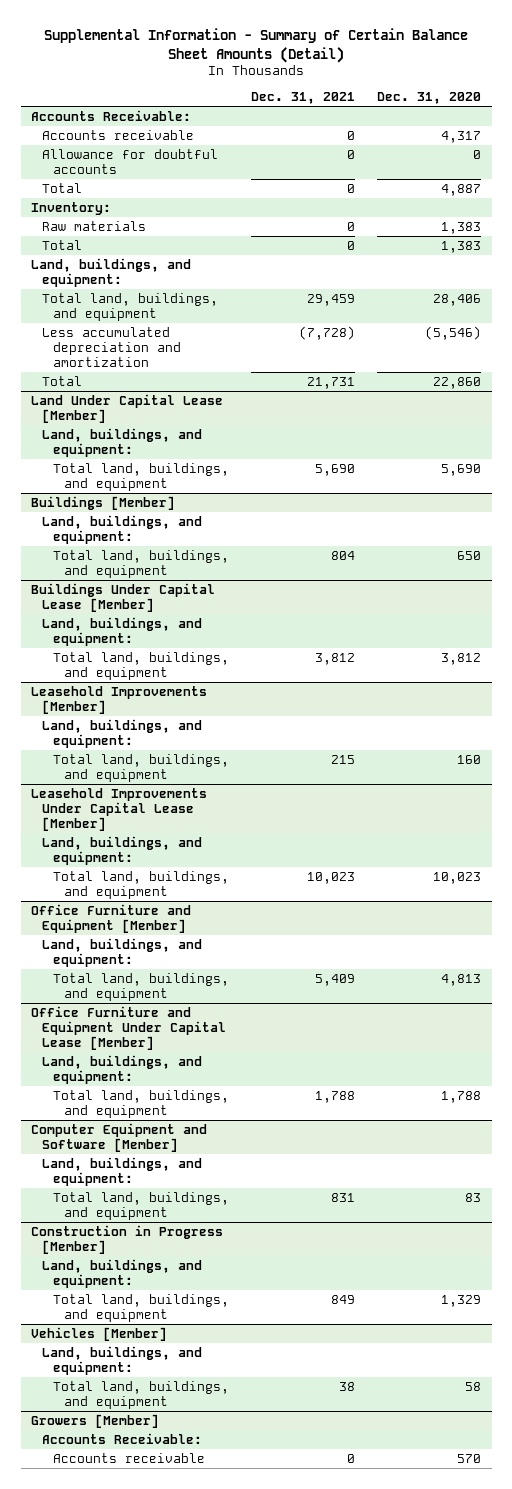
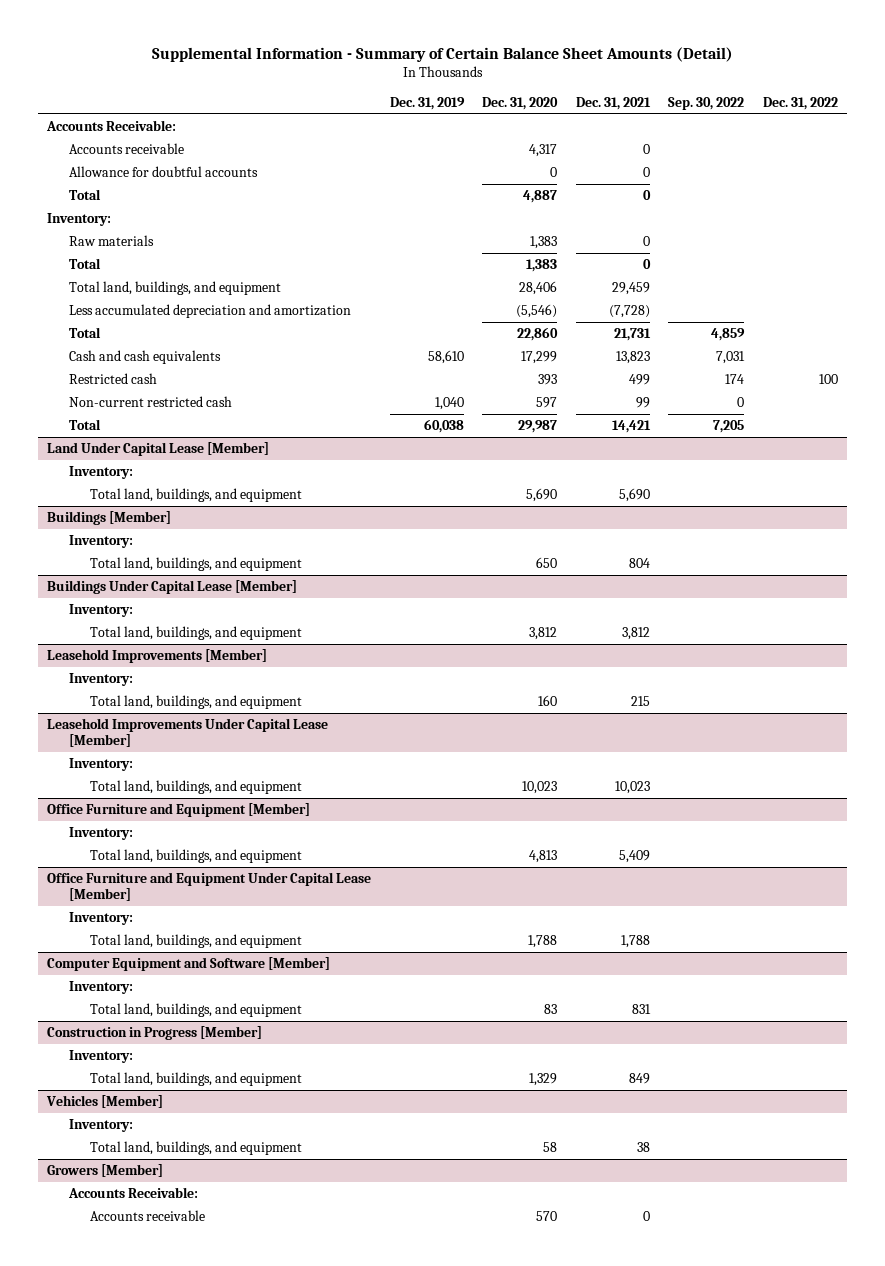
none -> [389,96,465,110] Dec. 31, 2019
none -> [668,96,745,110] Sep. 30, 2022
none -> [762,96,838,110] Dec. 31, 2022
[31,257,192,287] Land, buildings, and equipment: -> none
none -> [68,349,221,364] Cash and cash equivalents
none -> [68,372,157,384] Restricted cash
none -> [68,395,232,407] Non-current restricted cash
none -> [68,418,101,430] Total
[42,427,203,457] Land, buildings, and equipment: -> none
none -> [68,465,133,479] Inventory:
[42,514,203,544] Land, buildings, and equipment: -> none
none -> [68,534,133,548] Inventory:
[42,616,203,646] Land, buildings, and equipment: -> none
none -> [68,603,133,617] Inventory:
[42,718,203,748] Land, buildings, and equipment: -> none
none -> [68,672,133,686] Inventory:
[42,835,203,865] Land, buildings, and equipment: -> none
none -> [68,757,133,771] Inventory:
[42,937,203,967] Land, buildings, and equipment: -> none
none -> [68,826,133,840] Inventory:
[42,1054,203,1084] Land, buildings, and equipment: -> none
none -> [68,911,133,925] Inventory:
[42,1156,203,1186] Land, buildings, and equipment: -> none
none -> [68,980,133,994] Inventory:
[42,1258,203,1288] Land, buildings, and equipment: -> none
none -> [68,1049,133,1063] Inventory:
[42,1345,203,1375] Land, buildings, and equipment: -> none
none -> [68,1118,133,1132] Inventory:

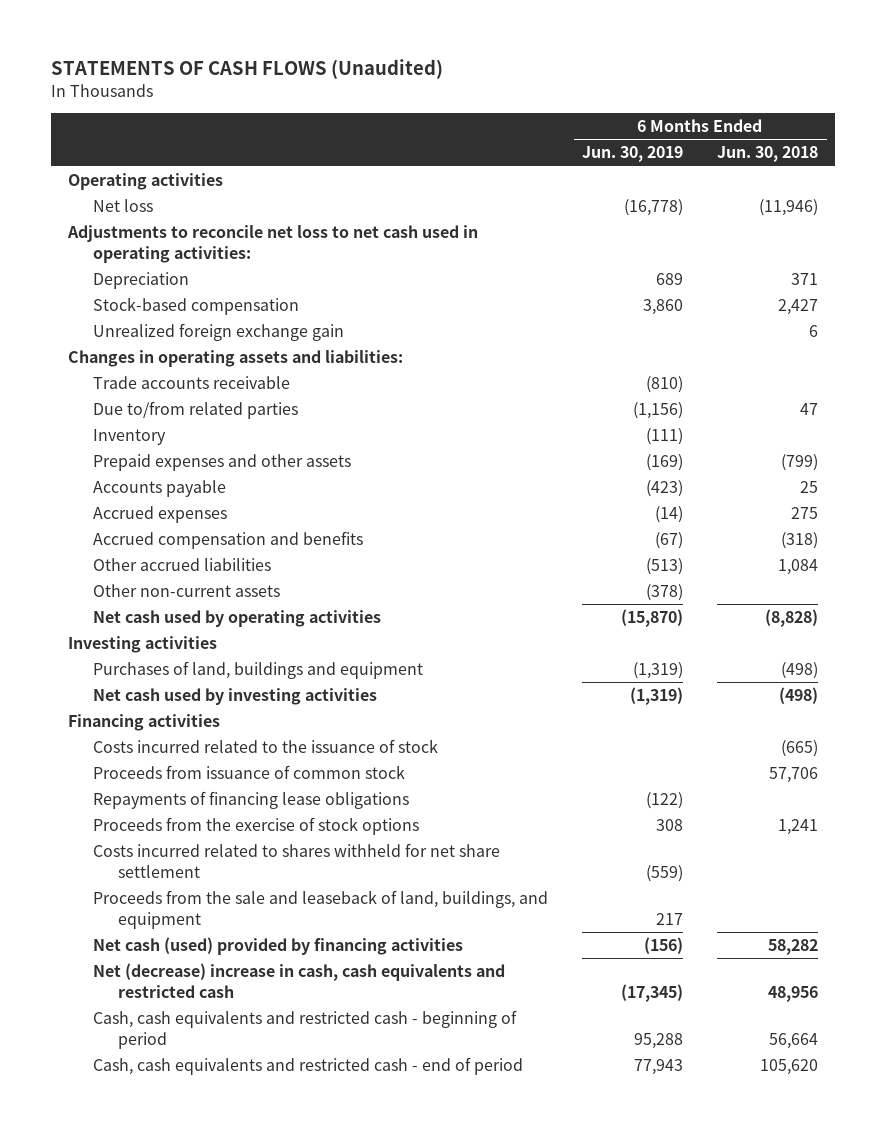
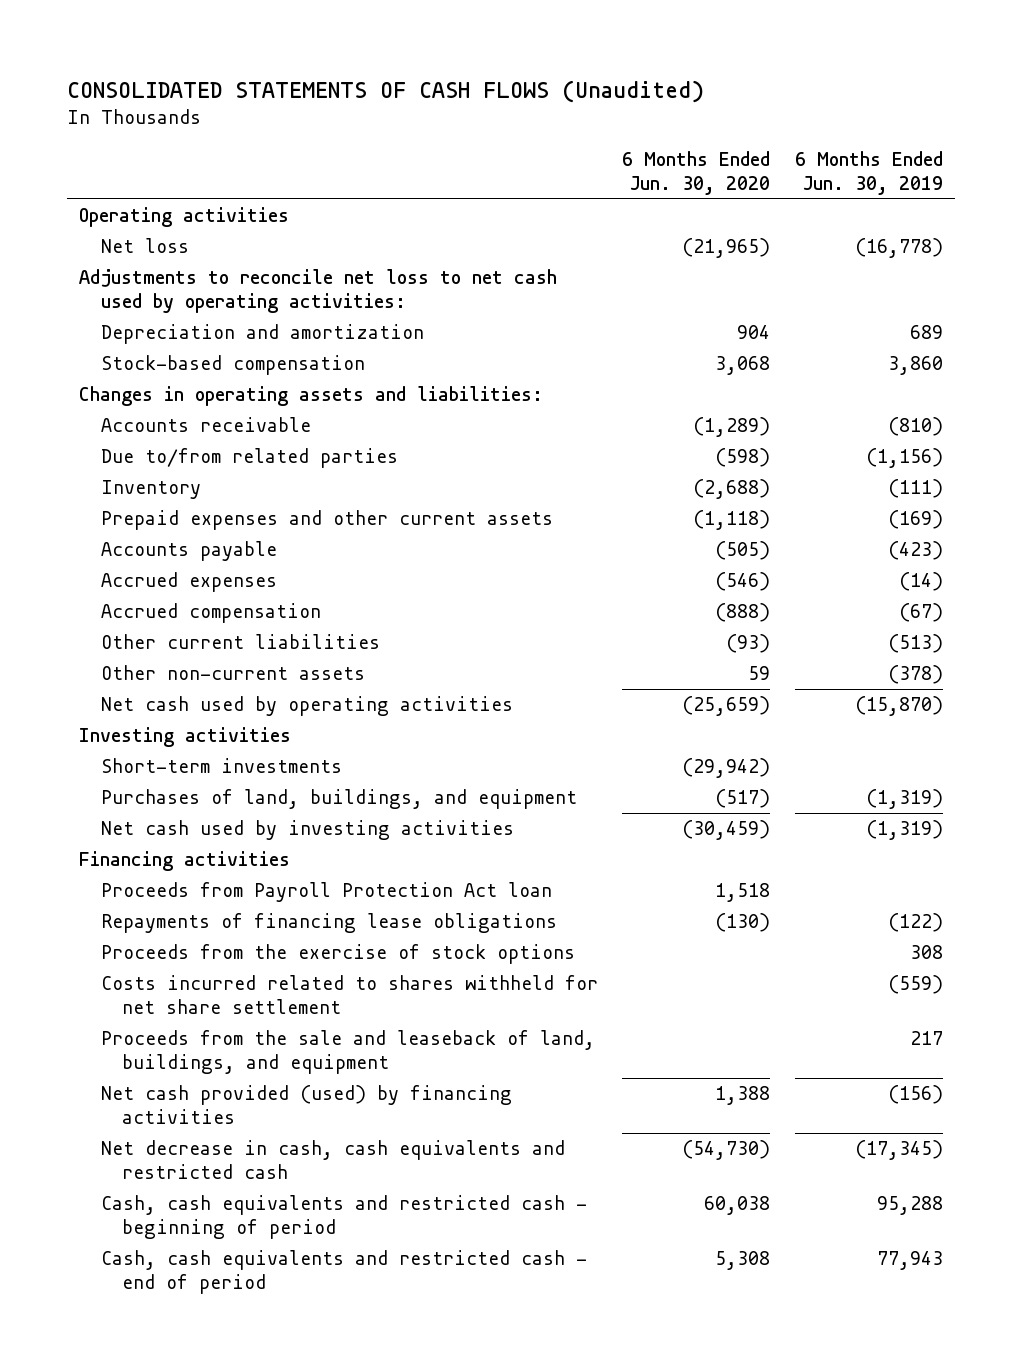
[50,59,443,80] STATEMENTS OF CASH FLOWS (Unaudited) -> [67,79,705,103] CONSOLIDATED STATEMENTS OF CASH FLOWS (Unaudited)
[717,146,819,163] Jun. 30, 2018 -> none
none -> [622,151,771,196] 6 Months Ended Jun. 30, 2020
[66,224,478,263] Adjustments to reconcile net loss to net cash used in operating activities: -> [79,269,558,314] Adjustments to reconcile net loss to net cash used by operating activities:
[93,271,190,289] Depreciation -> [100,324,424,345] Depreciation and amortization
[93,322,345,341] Unrealized foreign exchange gain -> none
[93,375,291,389] Trade accounts receivable -> [100,417,311,433] Accounts receivable
[93,453,352,471] Prepaid expenses and other assets -> [100,510,553,531] Prepaid expenses and other current assets
[93,530,364,549] Accrued compensation and benefits -> [100,603,321,624] Accrued compensation
[93,557,272,571] Other accrued liabilities -> [100,634,380,650] Other current liabilities
none -> [100,758,342,774] Short-term investments
[93,660,424,679] Purchases of land, buildings and equipment -> [100,789,577,810] Purchases of land, buildings, and equipment
[93,738,439,753] Costs incurred related to the issuance of stock -> none
[93,764,406,779] Proceeds from issuance of common stock -> none
none -> [100,882,552,903] Proceeds from Payroll Protection Act loan
[93,936,464,955] Net cash (used) provided by financing activities -> [100,1085,512,1125] Net cash provided (used) by financing activities
[93,962,506,998] Net (decrease) increase in cash, cash equivalents and restricted cash -> [100,1140,565,1180] Net decrease in cash, cash equivalents and restricted cash

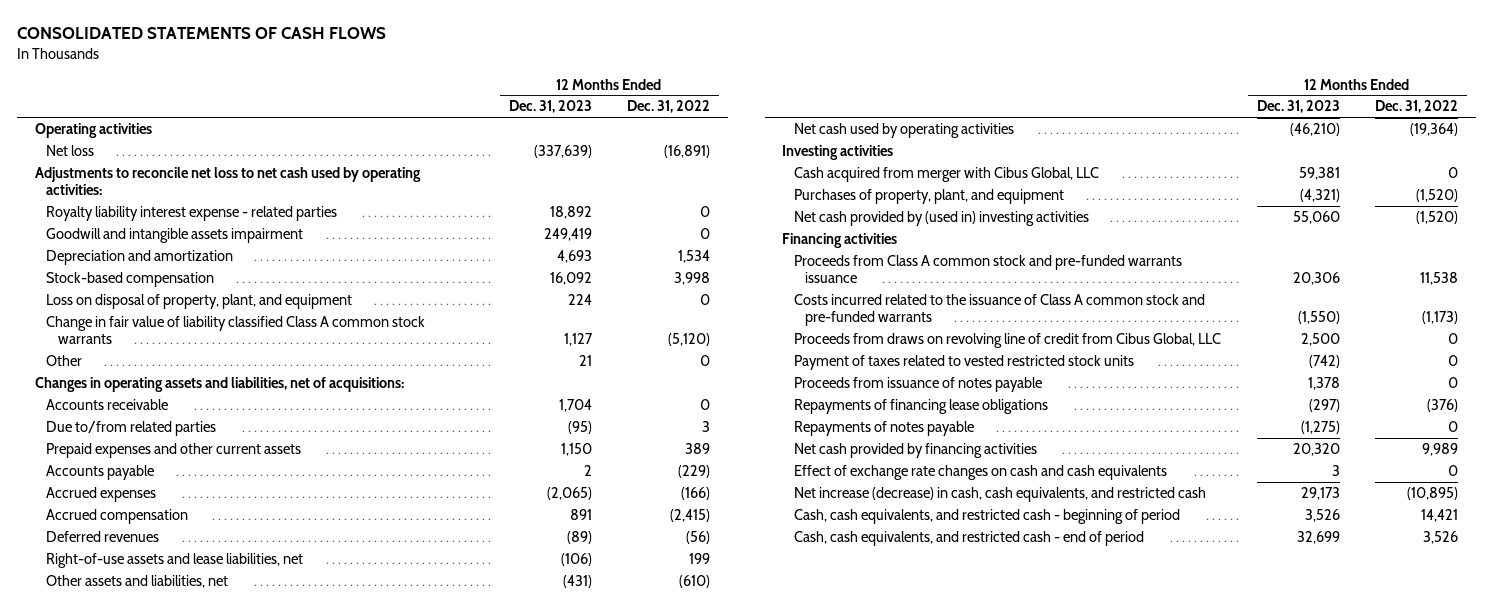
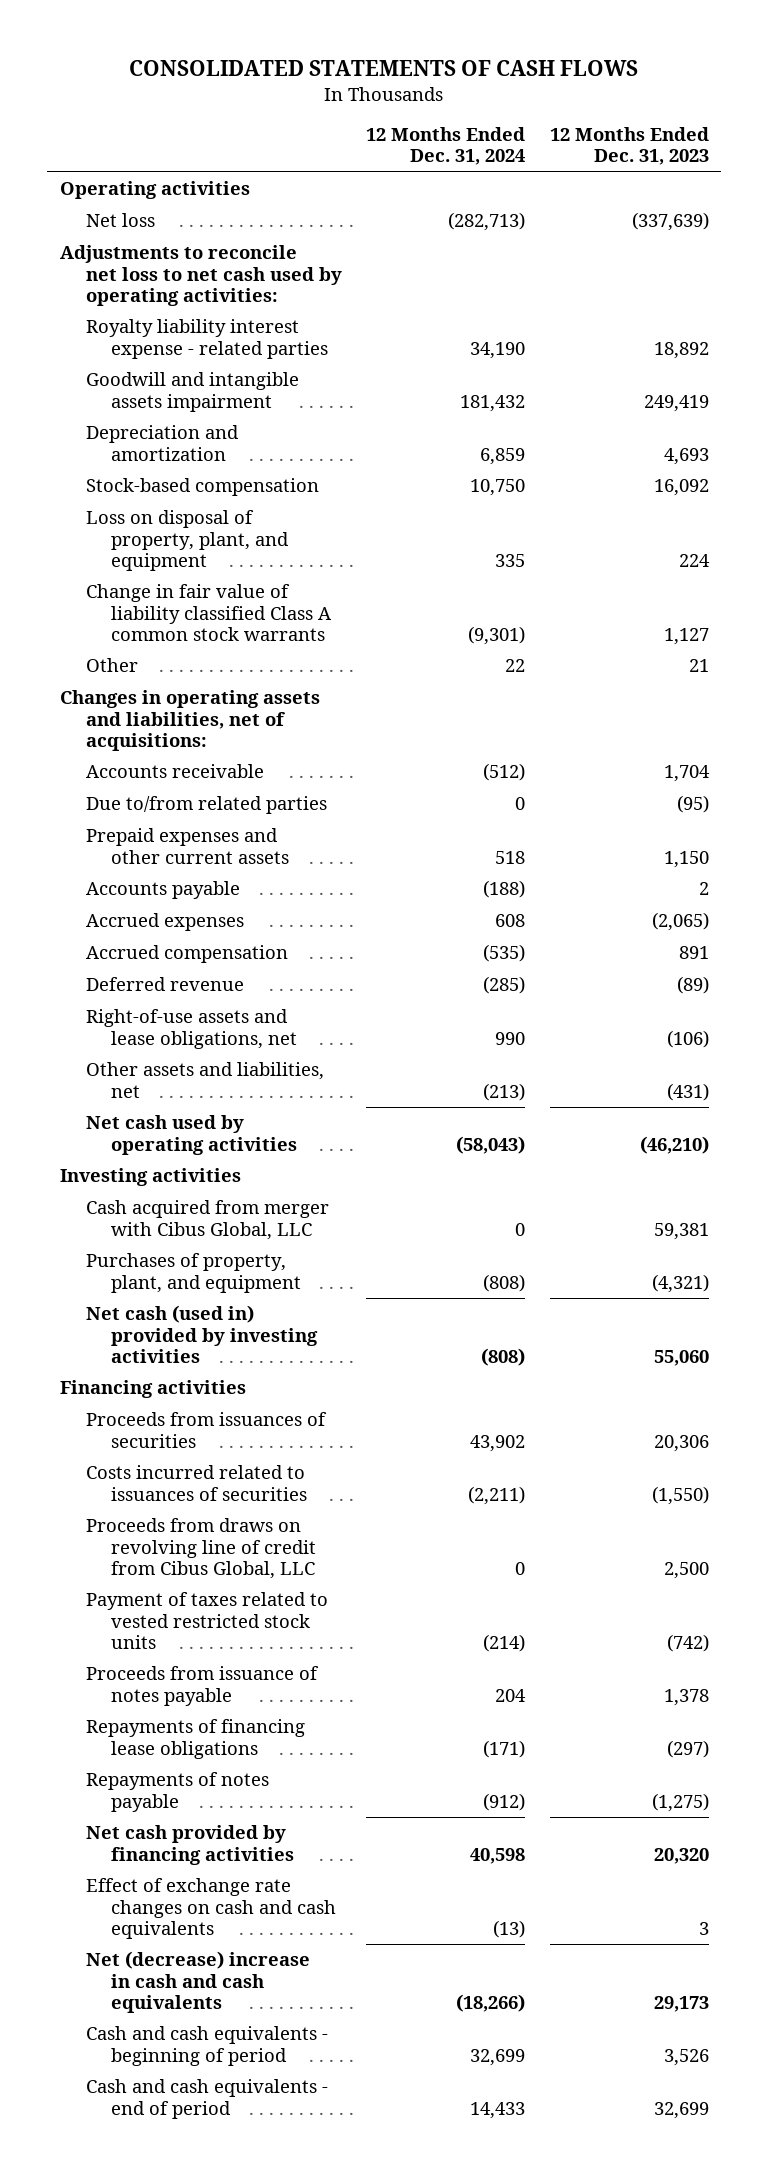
[627,100,711,114] Dec. 31, 2022 -> none
none -> [366,127,526,166] 12 Months Ended Dec. 31, 2024
[46,530,160,542] Deferred revenues -> [85,977,244,992] Deferred revenue
[46,552,304,568] Right-of-use assets and lease liabilities, net -> [85,1009,298,1049] Right-of-use assets and lease obligations, net
[793,210,1089,226] Net cash provided by (used in) investing activities -> [85,1305,319,1363] Net cash (used in) provided by investing activities
[793,254,1182,284] Proceeds from Class A common stock and pre-funded warrants issuance -> [85,1412,327,1448] Proceeds from issuances of securities
[793,293,1205,327] Costs incurred related to the issuance of Class A common stock and pre-funded warrants -> [85,1465,308,1501] Costs incurred related to issuances of securities
[793,486,1206,502] Net increase (decrease) in cash, cash equivalents, and restricted cash -> [85,1951,310,2013] Net (decrease) increase in cash and cash equivalents
[793,508,1180,524] Cash, cash equivalents, and restricted cash - beginning of period -> [85,2026,328,2066] Cash and cash equivalents - beginning of period
[793,530,1144,546] Cash, cash equivalents, and restricted cash - end of period -> [85,2079,328,2119] Cash and cash equivalents - end of period

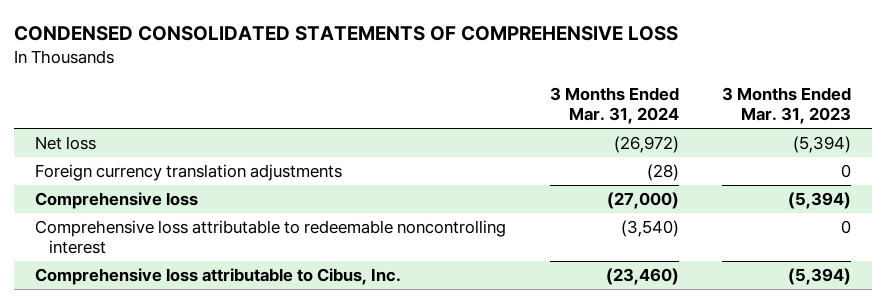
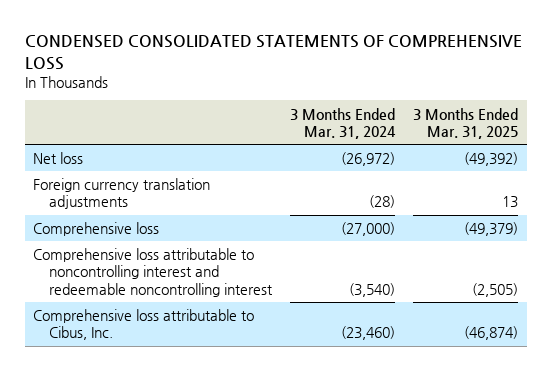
[721,86,851,125] 3 Months Ended Mar. 31, 2023 -> none
none -> [412,107,518,139] 3 Months Ended Mar. 31, 2025
[35,220,507,255] Comprehensive loss attributable to redeemable noncontrolling interest -> [33,248,274,297] Comprehensive loss attributable to noncontrolling interest and redeemable noncontrolling interest

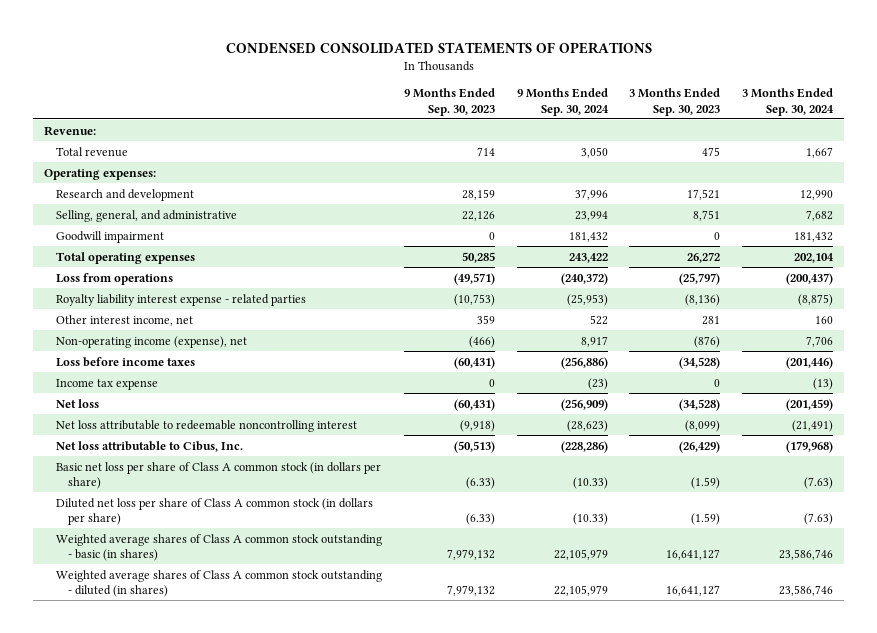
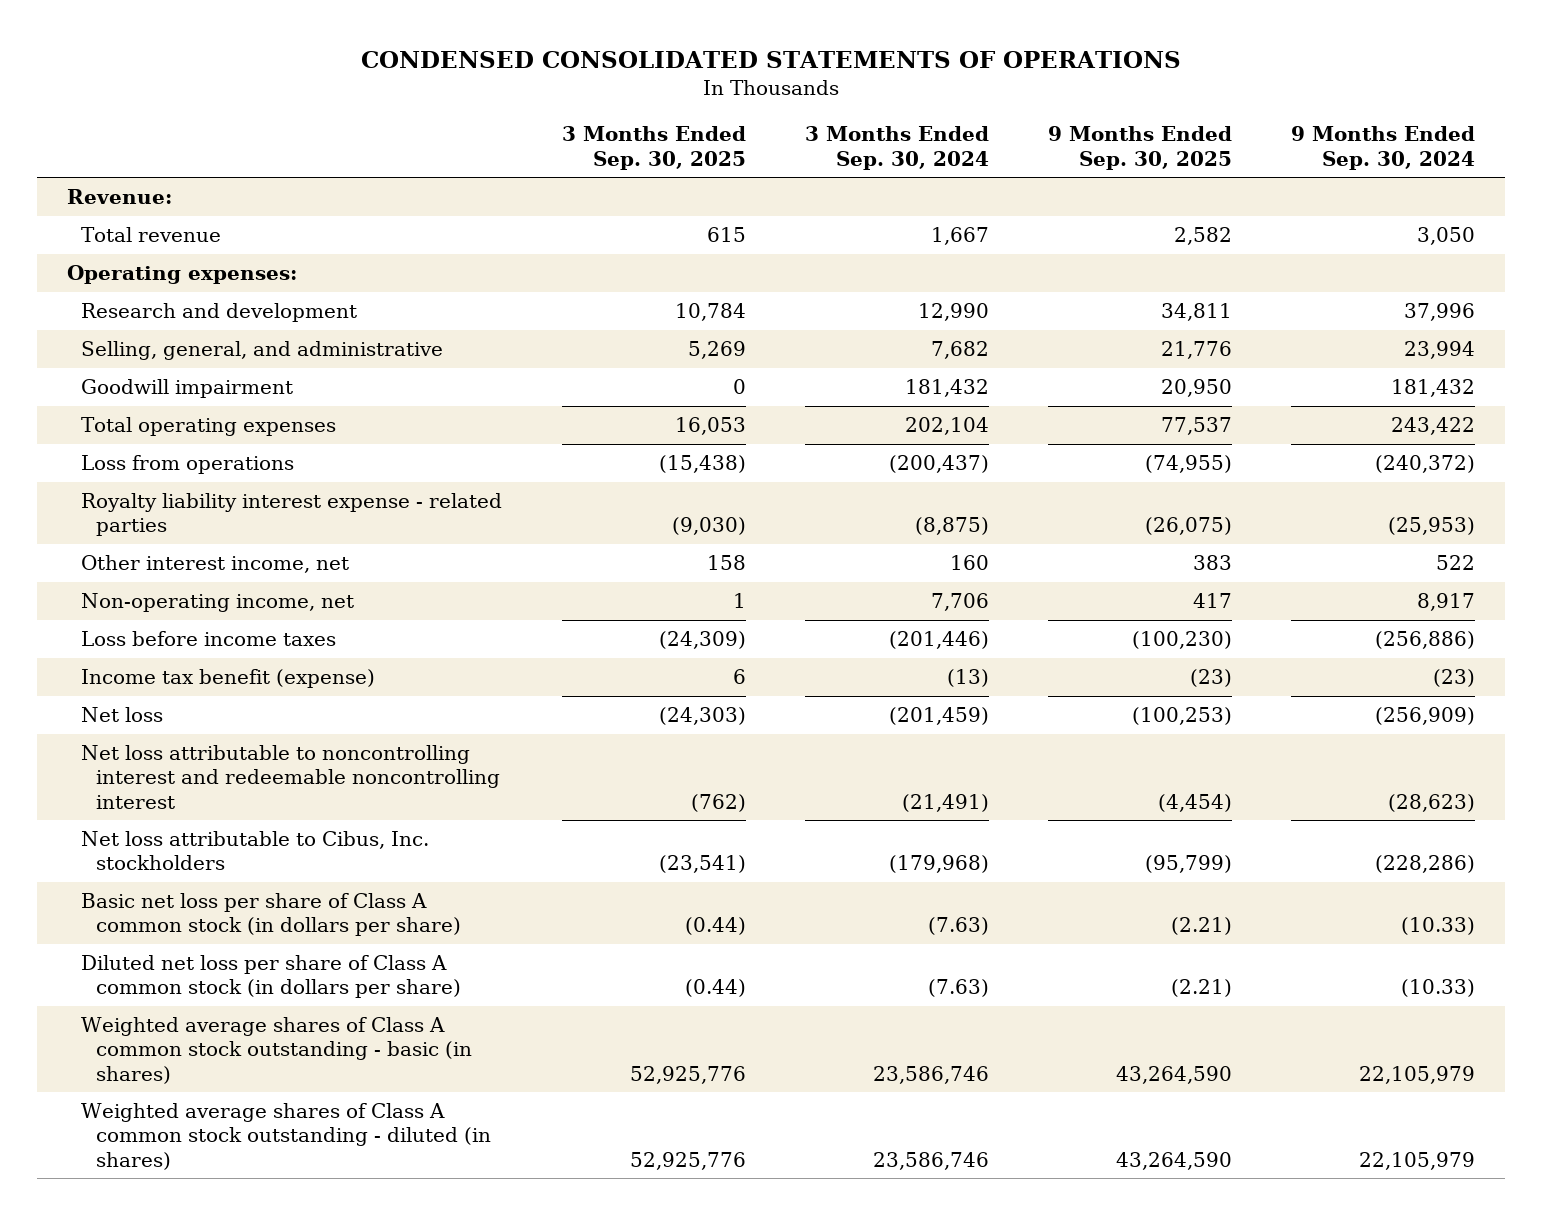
[404,88,496,116] 9 Months Ended Sep. 30, 2023 -> none
[629,88,721,116] 3 Months Ended Sep. 30, 2023 -> none
none -> [561,126,746,170] 3 Months Ended Sep. 30, 2025
none -> [1047,126,1232,170] 9 Months Ended Sep. 30, 2025
[56,335,248,348] Non-operating income (expense), net -> [81,593,355,613] Non-operating income, net
[56,378,159,390] Income tax expense -> [81,669,376,689] Income tax benefit (expense)
[56,419,358,432] Net loss attributable to redeemable noncontrolling interest -> [81,745,500,809] Net loss attributable to noncontrolling interest and redeemable noncontrolling interest
[56,440,244,452] Net loss attributable to Cibus, Inc. -> [81,831,430,871] Net loss attributable to Cibus, Inc. stockholders

